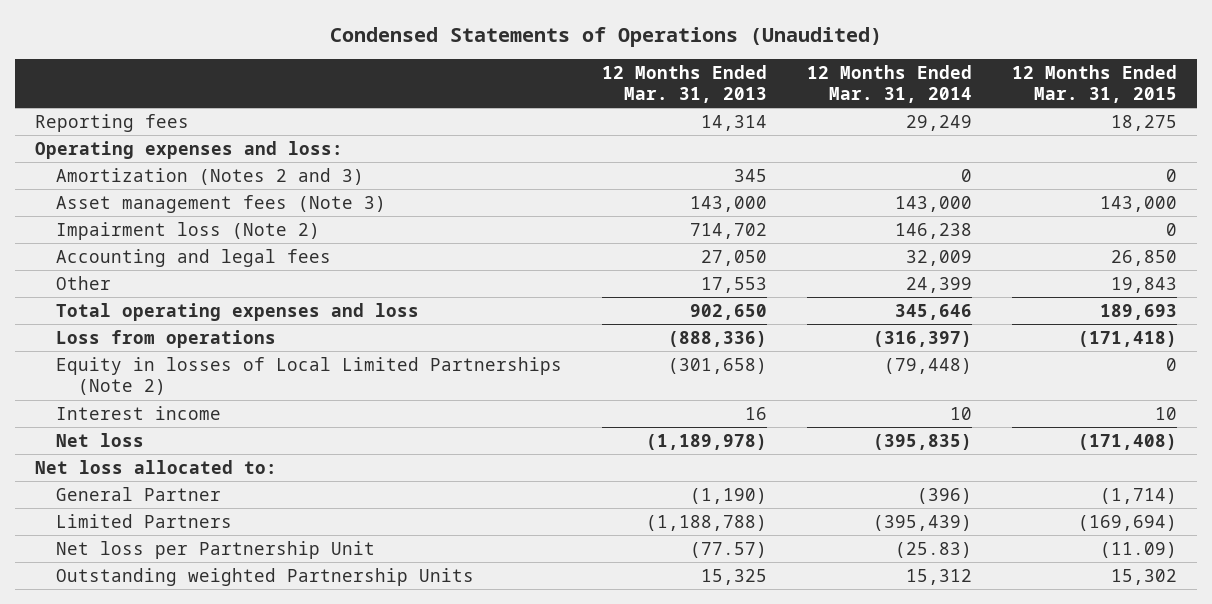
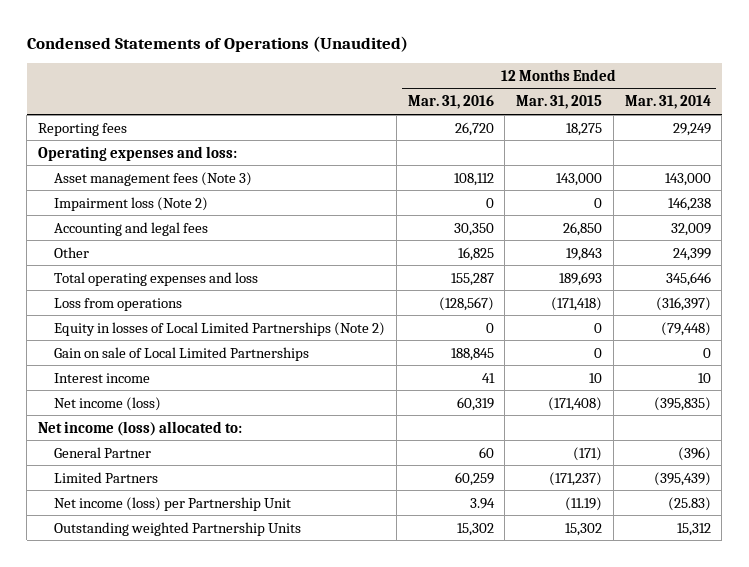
[602,64,768,104] 12 Months Ended Mar. 31, 2013 -> none
none -> [407,95,494,110] Mar. 31, 2016
[56,167,365,185] Amortization (Notes 2 and 3) -> none
none -> [54,346,310,361] Gain on sale of Local Limited Partnerships
[56,432,145,447] Net loss -> [54,396,162,411] Net income (loss)
[34,459,277,474] Net loss allocated to: -> [37,420,242,436] Net income (loss) allocated to:
[1100,487,1178,504] (1,714) -> [573,446,603,461] (171)
[1078,514,1178,531] (169,694) -> [549,471,603,486] (171,237)
[56,540,376,559] Net loss per Partnership Unit -> [54,496,292,511] Net income (loss) per Partnership Unit
[1100,541,1178,558] (11.09) -> [565,496,603,511] (11.19)

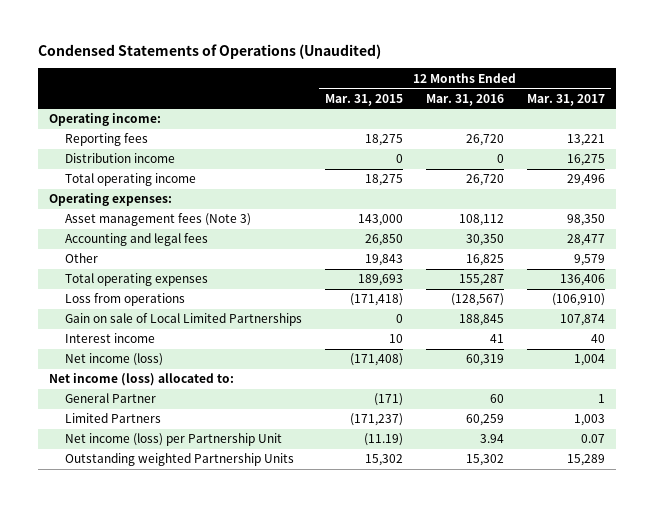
[624,95,711,110] Mar. 31, 2014 -> none
none -> [526,93,605,106] Mar. 31, 2017
none -> [48,113,161,127] Operating income:
none -> [65,153,176,164] Distribution income
none -> [65,173,197,187] Total operating income
[37,145,237,161] Operating expenses and loss: -> [48,193,172,207] Operating expenses:
[54,196,209,211] Impairment loss (Note 2) -> none
[54,271,259,286] Total operating expenses and loss -> [65,273,209,287] Total operating expenses
[54,321,386,336] Equity in losses of Local Limited Partnerships (Note 2) -> none

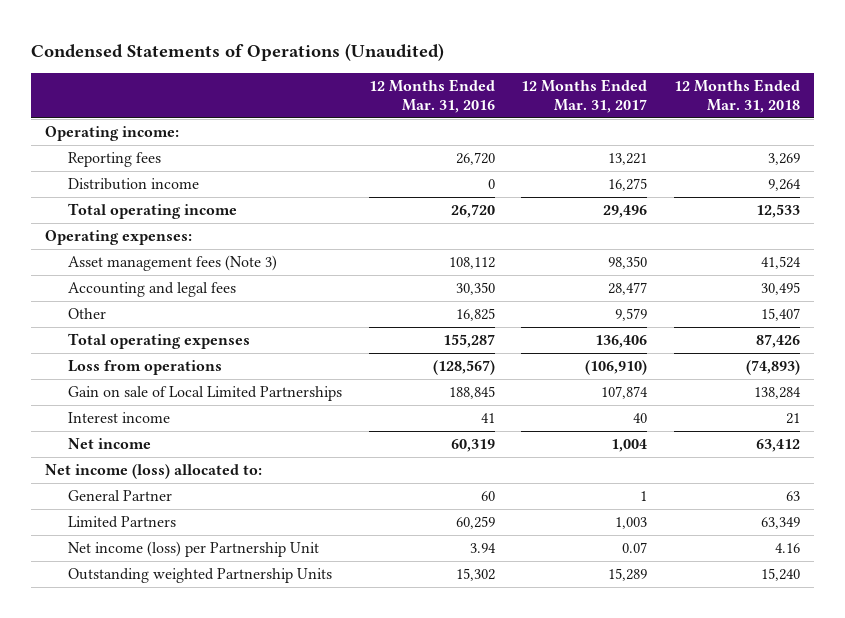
[325,93,404,106] Mar. 31, 2015 -> none
none -> [674,79,801,113] 12 Months Ended Mar. 31, 2018
[65,353,164,367] Net income (loss) -> [67,438,151,450] Net income

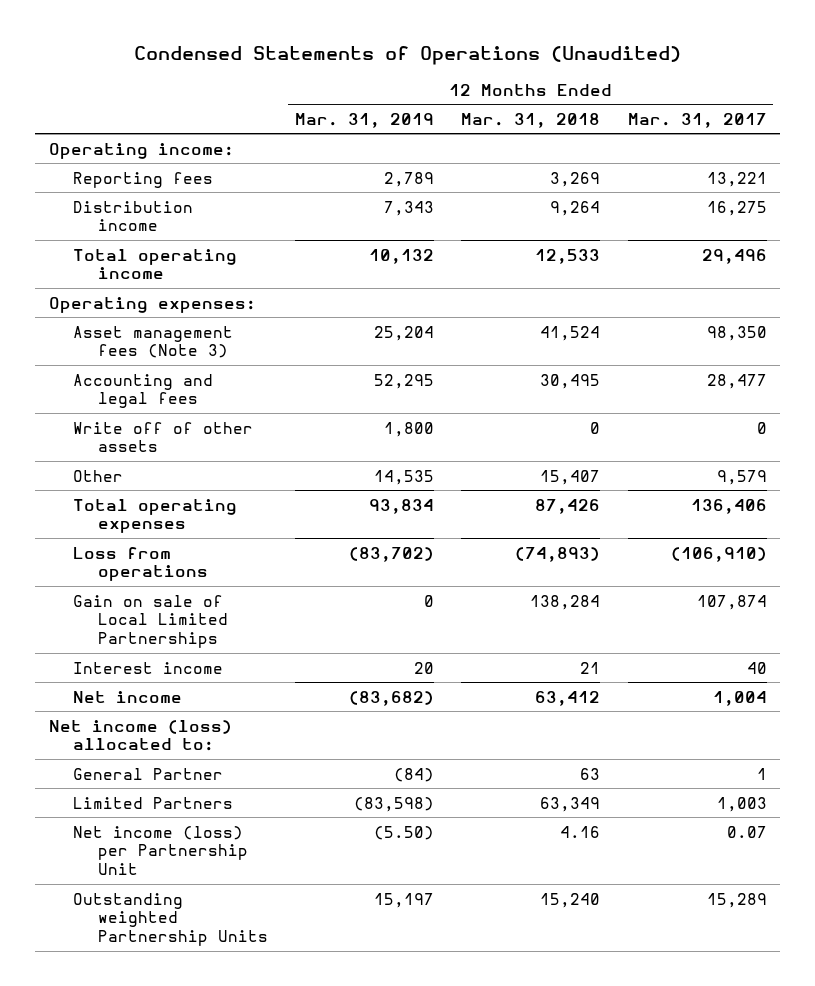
[368,79,495,113] 12 Months Ended Mar. 31, 2016 -> none
none -> [295,112,435,128] Mar. 31, 2019
none -> [73,421,254,453] Write off of other assets

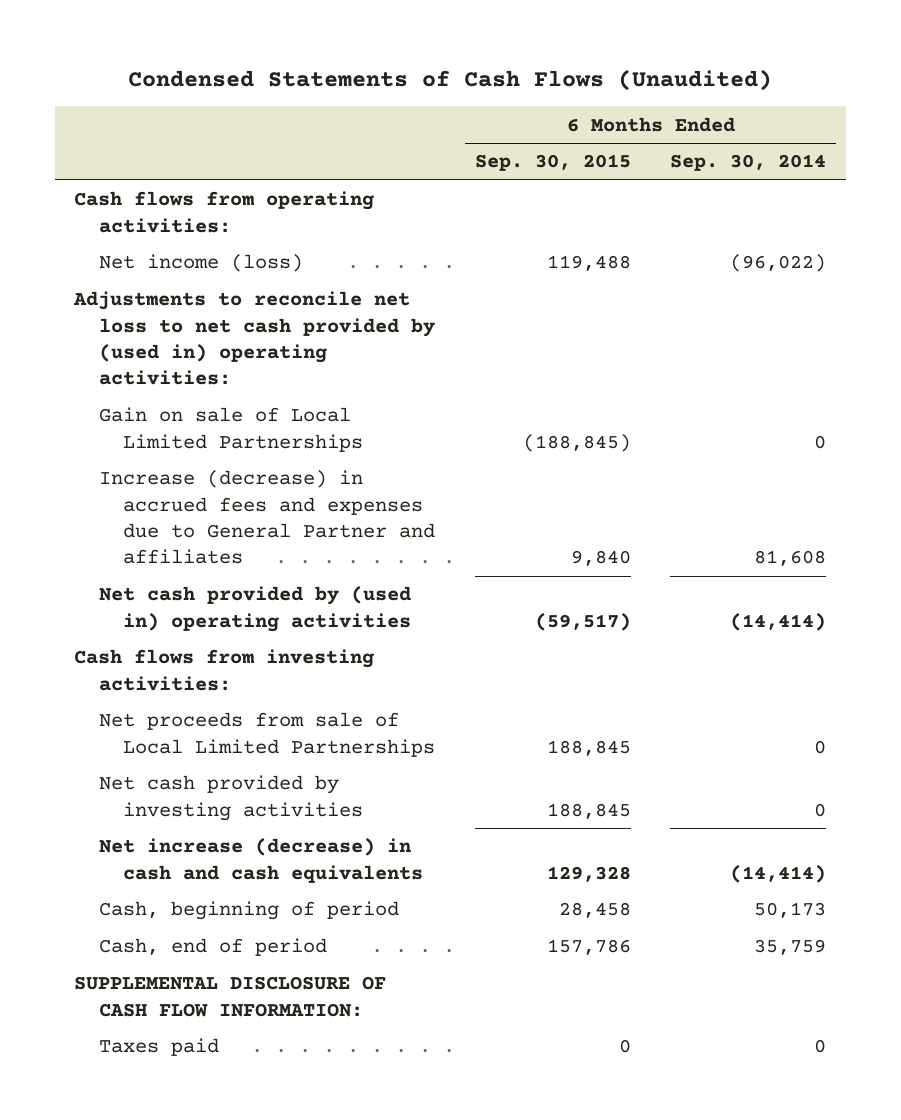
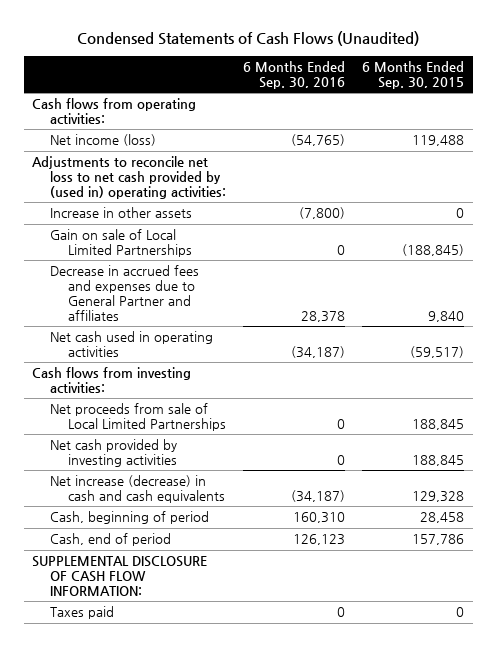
[670,154,827,172] Sep. 30, 2014 -> none
none -> [243,61,346,89] 6 Months Ended Sep. 30, 2016
none -> [50,207,193,219] Increase in other assets
[98,470,436,565] Increase (decrease) in accrued fees and expenses due to General Partner and affiliates -> [50,265,200,321] Decrease in accrued fees and expenses due to General Partner and affiliates
[98,586,412,632] Net cash provided by (used in) operating activities -> [50,331,214,357] Net cash used in operating activities

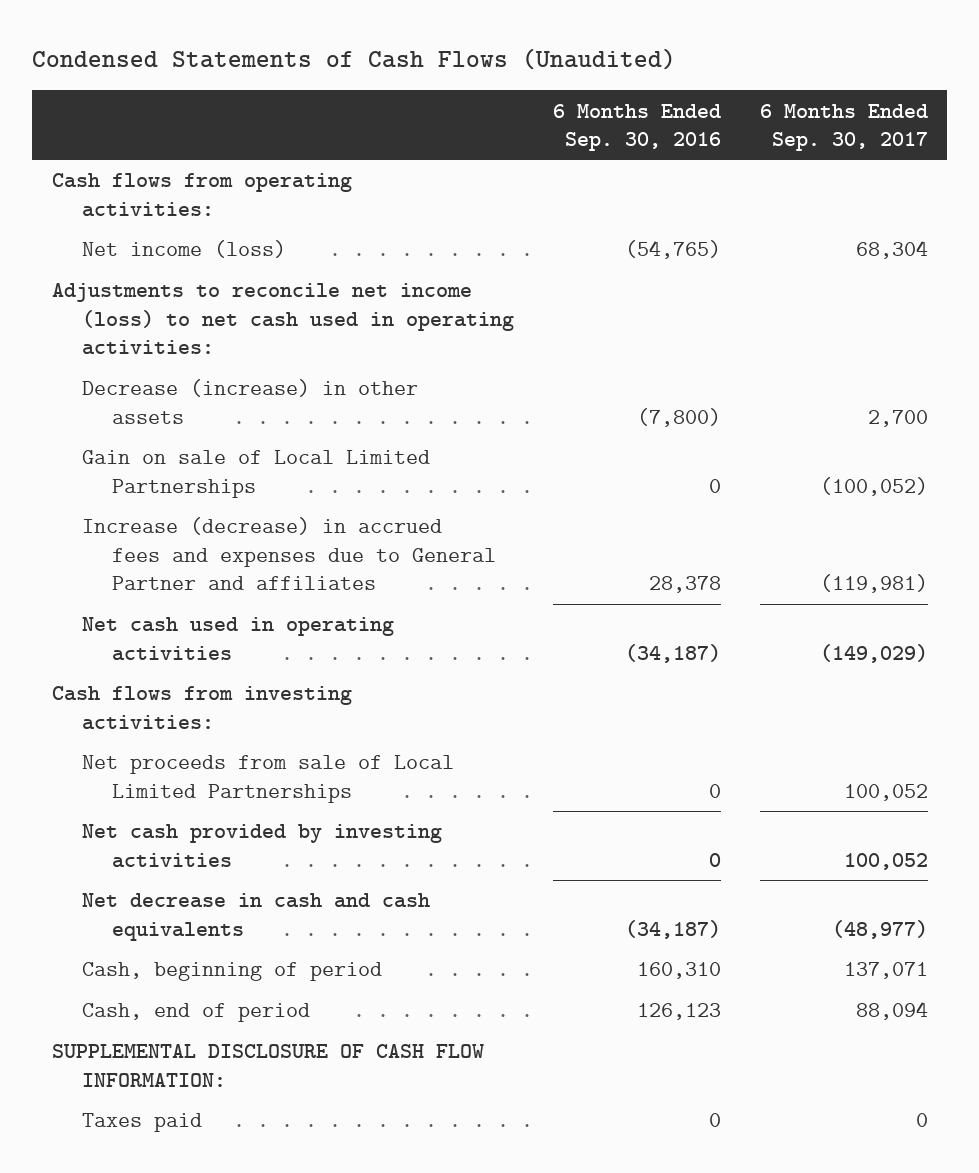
[362,61,465,89] 6 Months Ended Sep. 30, 2015 -> none
none -> [759,103,928,151] 6 Months Ended Sep. 30, 2017
[32,156,227,199] Adjustments to reconcile net loss to net cash provided by (used in) operating activities: -> [51,283,514,356] Adjustments to reconcile net income (loss) to net cash used in operating activities:
[50,207,193,219] Increase in other assets -> [81,379,418,424] Decrease (increase) in other assets
[50,265,200,321] Decrease in accrued fees and expenses due to General Partner and affiliates -> [81,517,496,591] Increase (decrease) in accrued fees and expenses due to General Partner and affiliates
[50,475,226,503] Net increase (decrease) in cash and cash equivalents -> [81,893,430,941] Net decrease in cash and cash equivalents

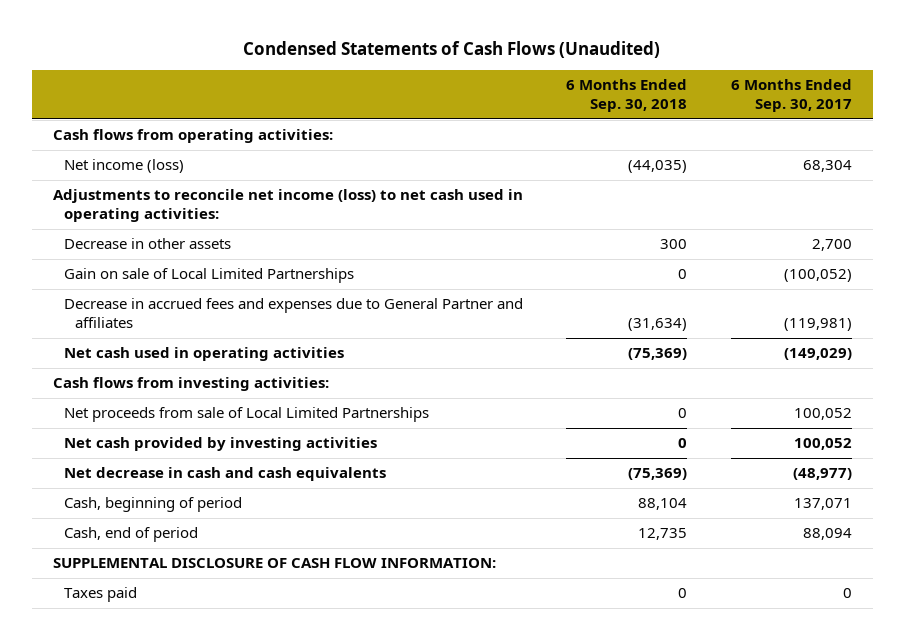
[552,103,721,151] 6 Months Ended Sep. 30, 2016 -> none
none -> [566,79,688,113] 6 Months Ended Sep. 30, 2018
[81,379,418,424] Decrease (increase) in other assets -> [64,238,232,250] Decrease in other assets
[81,517,496,591] Increase (decrease) in accrued fees and expenses due to General Partner and affiliates -> [64,298,524,329] Decrease in accrued fees and expenses due to General Partner and affiliates

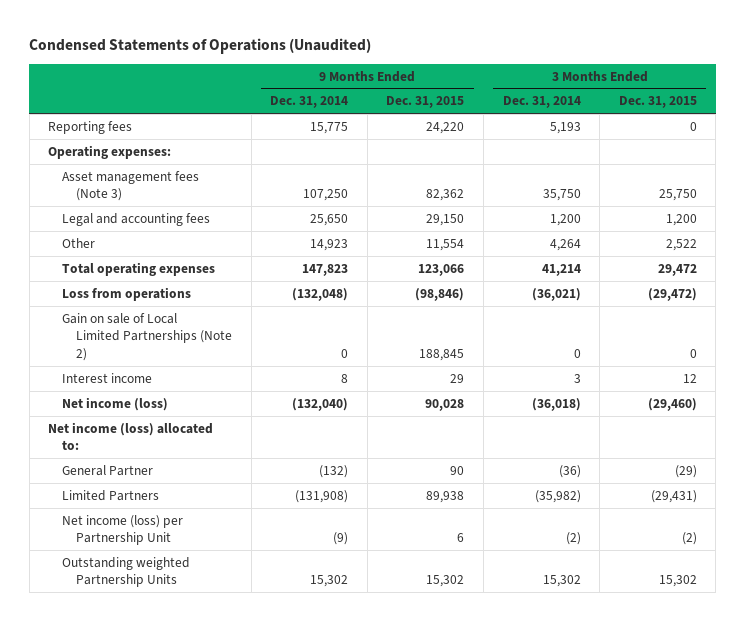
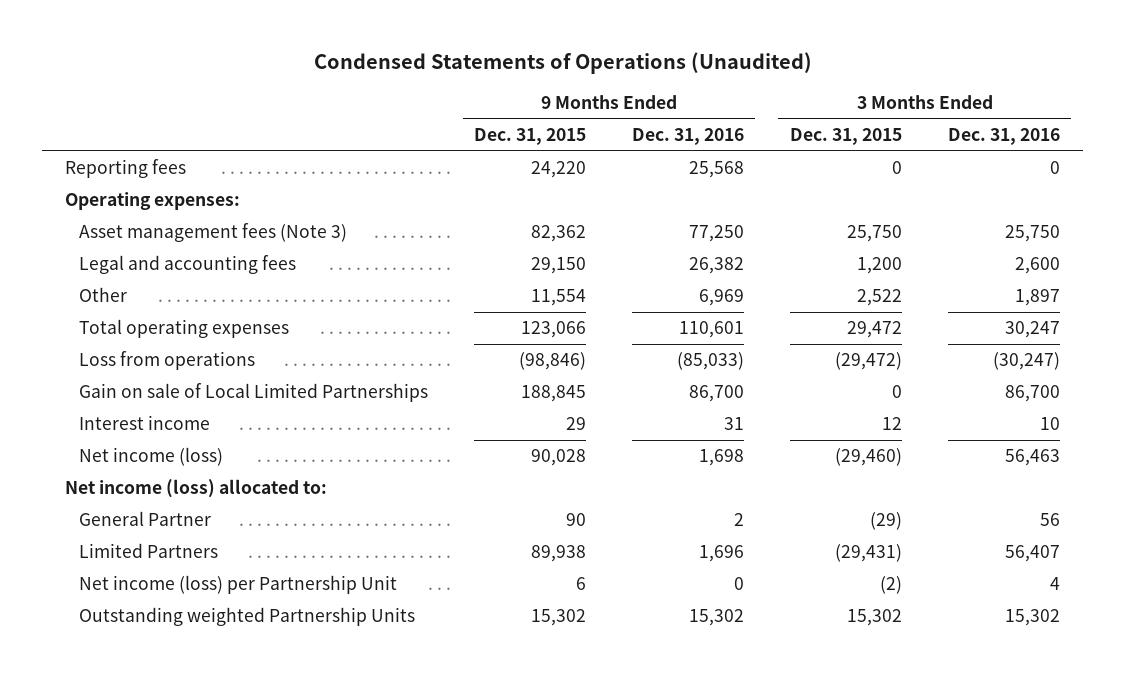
[270,96,349,109] Dec. 31, 2014 -> none
[502,96,581,109] Dec. 31, 2014 -> none
none -> [631,127,744,145] Dec. 31, 2016
none -> [947,127,1060,145] Dec. 31, 2016
[62,312,233,361] Gain on sale of Local Limited Partnerships (Note 2) -> [79,383,429,403] Gain on sale of Local Limited Partnerships

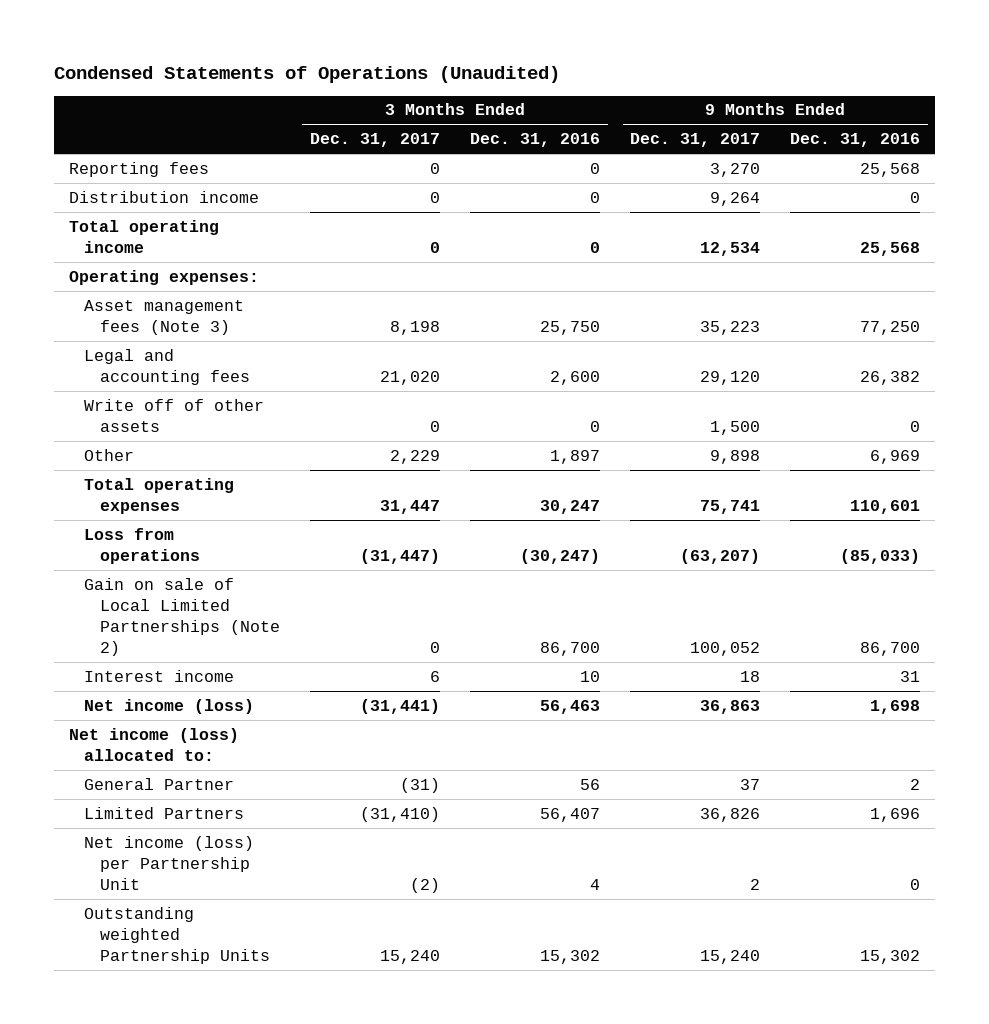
[474,127,587,145] Dec. 31, 2015 -> none
[789,127,902,145] Dec. 31, 2015 -> none
none -> [309,133,440,148] Dec. 31, 2017
none -> [630,133,761,148] Dec. 31, 2017
none -> [69,190,260,203] Distribution income
none -> [69,219,220,253] Total operating income
none -> [84,398,265,432] Write off of other assets
[79,383,429,403] Gain on sale of Local Limited Partnerships -> [84,577,280,656] Gain on sale of Local Limited Partnerships (Note 2)

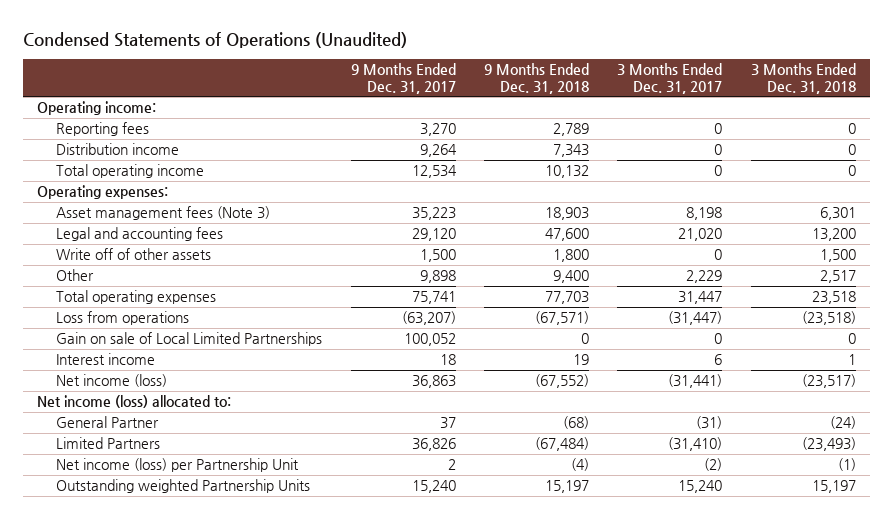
[470,133,601,148] Dec. 31, 2016 -> none
[790,133,921,148] Dec. 31, 2016 -> none
none -> [484,63,590,94] 9 Months Ended Dec. 31, 2018
none -> [750,63,856,94] 3 Months Ended Dec. 31, 2018
none -> [36,101,156,116] Operating income:
[84,577,280,656] Gain on sale of Local Limited Partnerships (Note 2) -> [56,332,323,347] Gain on sale of Local Limited Partnerships

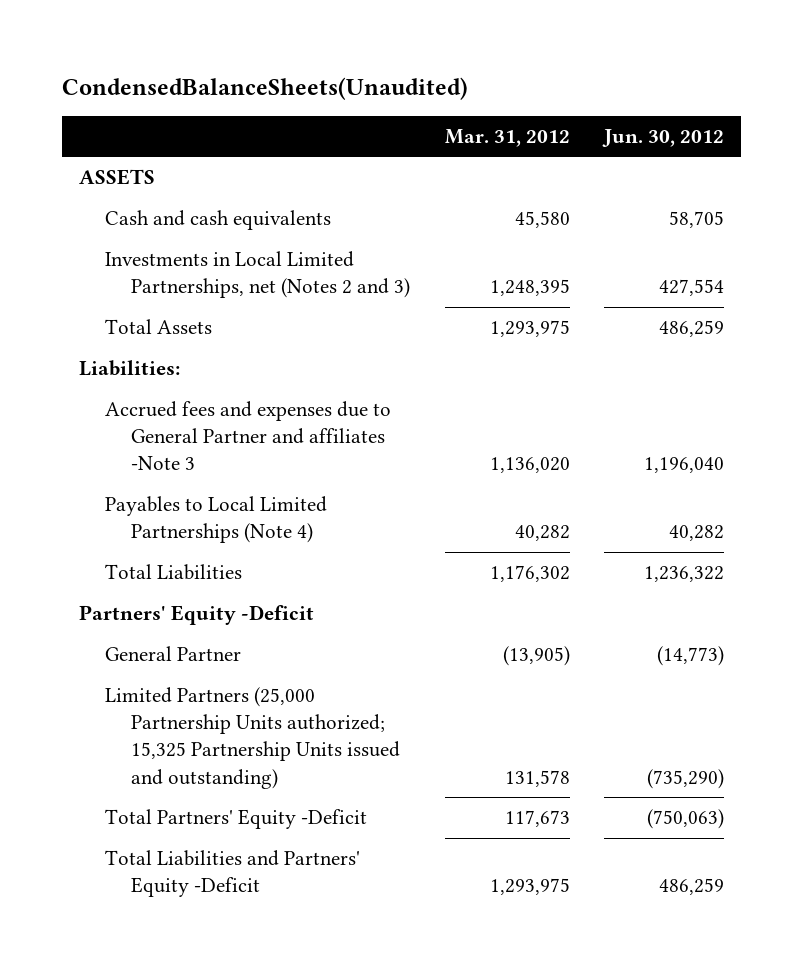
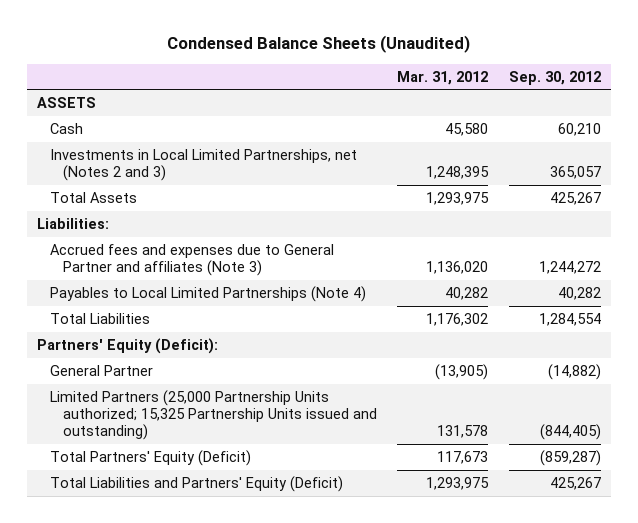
[62,76,469,100] CondensedBalanceSheets(Unaudited) -> [166,35,470,54] Condensed Balance Sheets (Unaudited)
[601,128,724,147] Jun. 30, 2012 -> none
none -> [508,70,601,85] Sep. 30, 2012
[105,210,332,231] Cash and cash equivalents -> [49,123,83,135] Cash
[105,401,392,471] Accrued fees and expenses due to General Partner and affiliates -Note 3 -> [49,244,334,277] Accrued fees and expenses due to General Partner and affiliates (Note 3)
[79,605,315,626] Partners' Equity -Deficit -> [36,338,218,355] Partners' Equity (Deficit):
[105,809,368,830] Total Partners' Equity -Deficit -> [49,450,251,467] Total Partners' Equity (Deficit)
[105,850,361,898] Total Liabilities and Partners' Equity -Deficit -> [49,476,343,493] Total Liabilities and Partners' Equity (Deficit)

